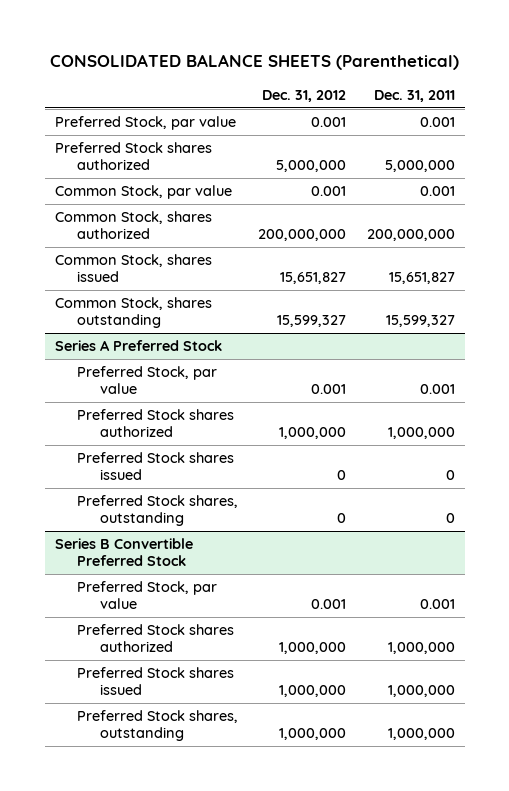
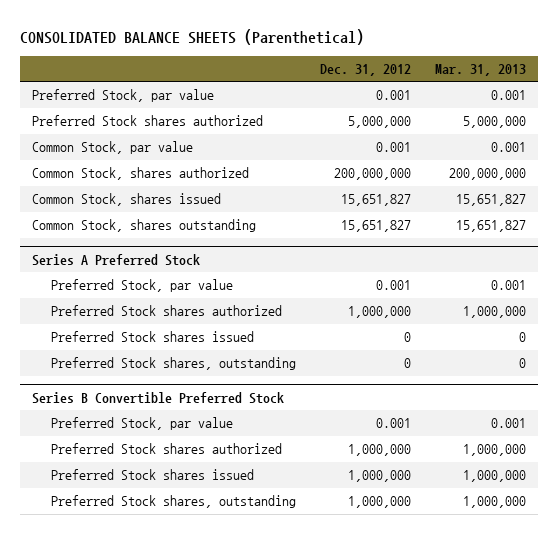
[373,90,455,103] Dec. 31, 2011 -> none
none -> [434,64,526,77] Mar. 31, 2013
[277,315,347,328] 15,599,327 -> [341,220,412,233] 15,651,827

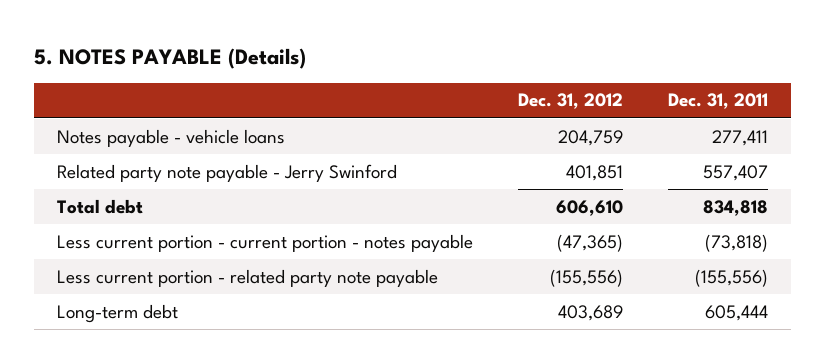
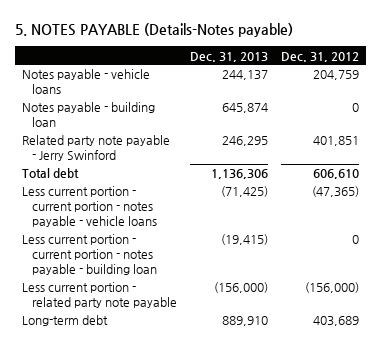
[33,47,306,69] 5. NOTES PAYABLE (Details) -> [15,23,294,38] 5. NOTES PAYABLE (Details-Notes payable)
[668,93,769,110] Dec. 31, 2011 -> none
none -> [190,51,269,62] Dec. 31, 2013
none -> [21,102,155,128] Notes payable - building loan
[56,233,473,252] Less current portion - current portion - notes payable -> [21,186,158,227] Less current portion - current portion - notes payable - vehicle loans
none -> [21,234,158,275] Less current portion - current portion - notes payable - building loan
[549,268,623,287] (155,556) -> [305,282,360,294] (156,000)

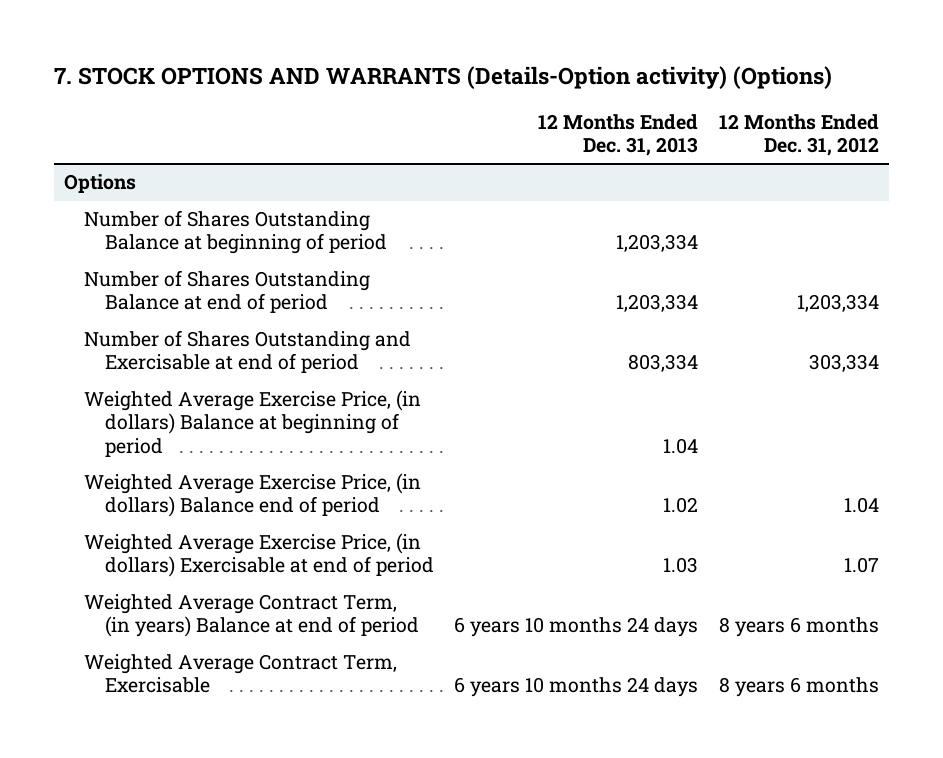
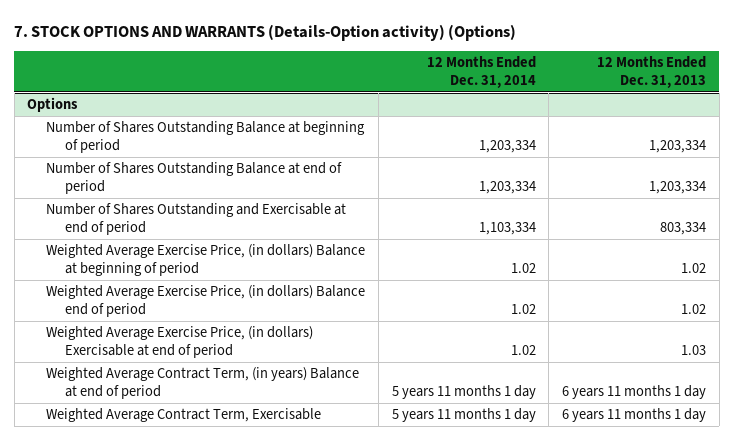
[719,113,880,156] 12 Months Ended Dec. 31, 2012 -> none
none -> [426,56,536,88] 12 Months Ended Dec. 31, 2014
[663,437,699,454] 1.04 -> [680,262,706,273] 1.02
[454,617,699,638] 6 years 10 months 24 days -> [561,384,706,399] 6 years 11 months 1 day
[454,677,699,698] 6 years 10 months 24 days -> [561,408,706,423] 6 years 11 months 1 day

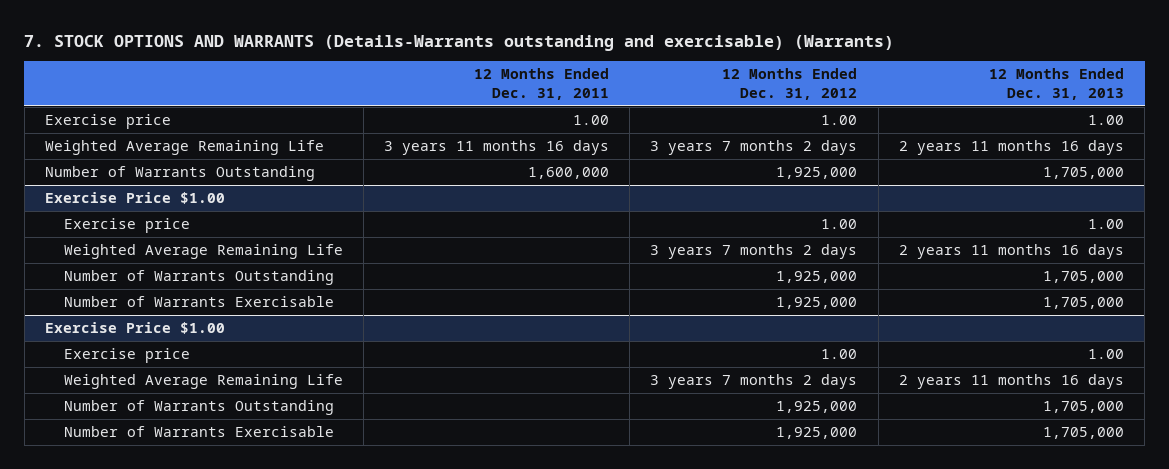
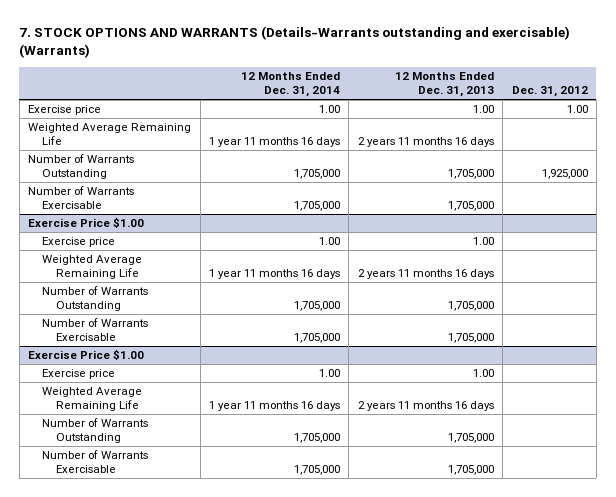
[473,68,609,100] 12 Months Ended Dec. 31, 2011 -> none
[722,68,858,100] 12 Months Ended Dec. 31, 2012 -> none
none -> [240,71,340,98] 12 Months Ended Dec. 31, 2014
none -> [511,86,588,98] Dec. 31, 2012
none -> [28,186,135,210] Number of Warrants Exercisable

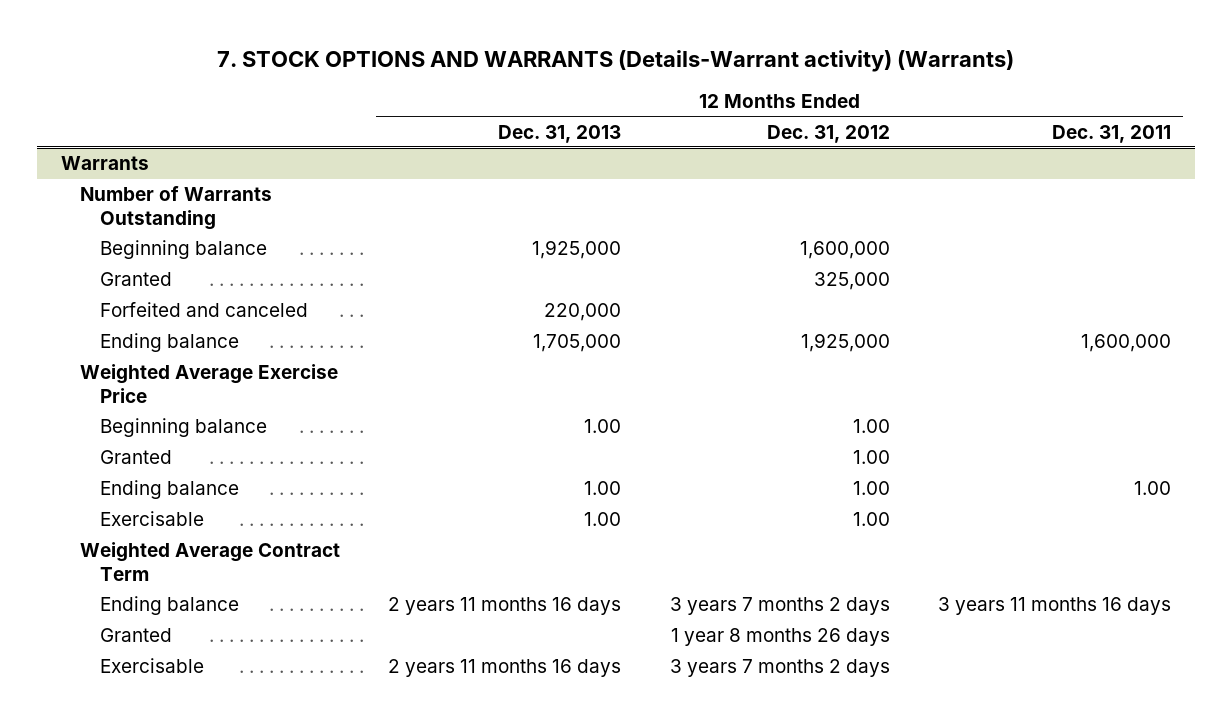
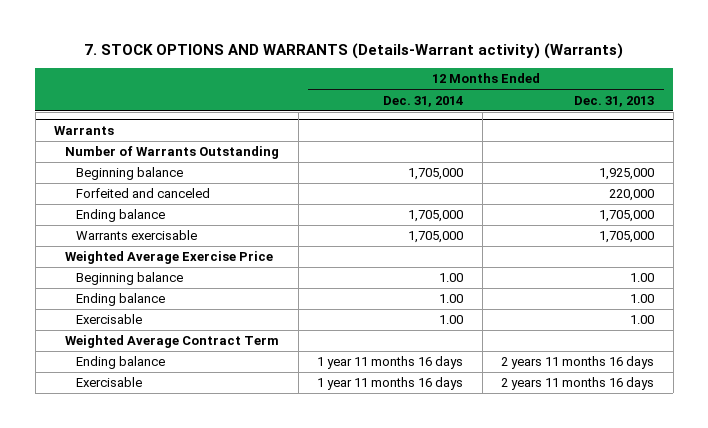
[766,124,890,143] Dec. 31, 2012 -> none
[1051,124,1171,143] Dec. 31, 2011 -> none
none -> [383,95,464,107] Dec. 31, 2014
[100,272,173,287] Granted -> none
none -> [75,230,197,241] Warrants exercisable
[100,450,173,465] Granted -> none
[100,628,173,643] Granted -> none

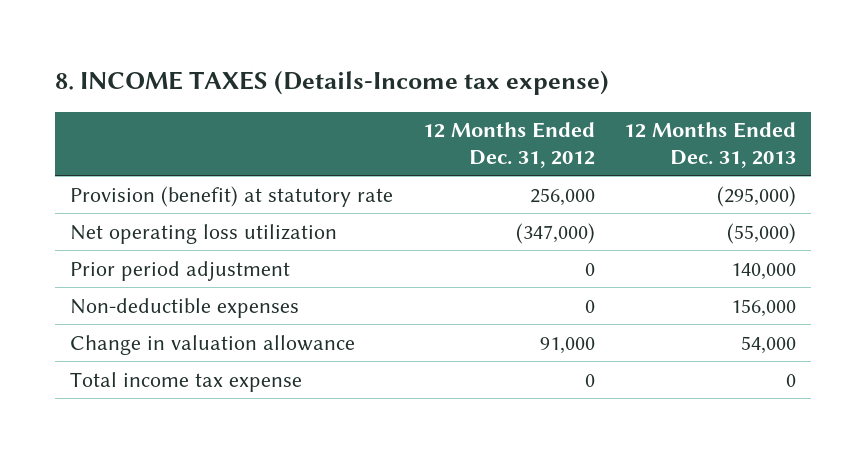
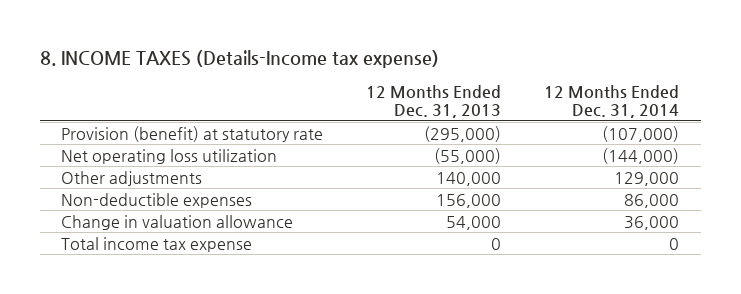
[422,122,595,168] 12 Months Ended Dec. 31, 2012 -> none
none -> [544,84,680,119] 12 Months Ended Dec. 31, 2014
[69,260,290,281] Prior period adjustment -> none
none -> [61,170,203,186] Other adjustments

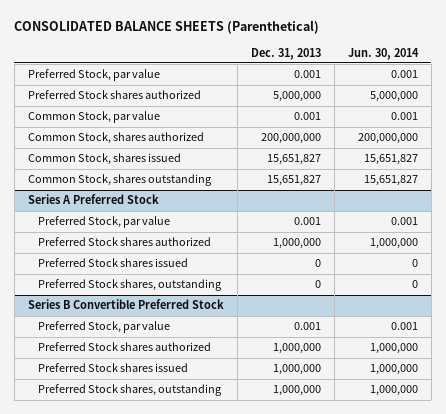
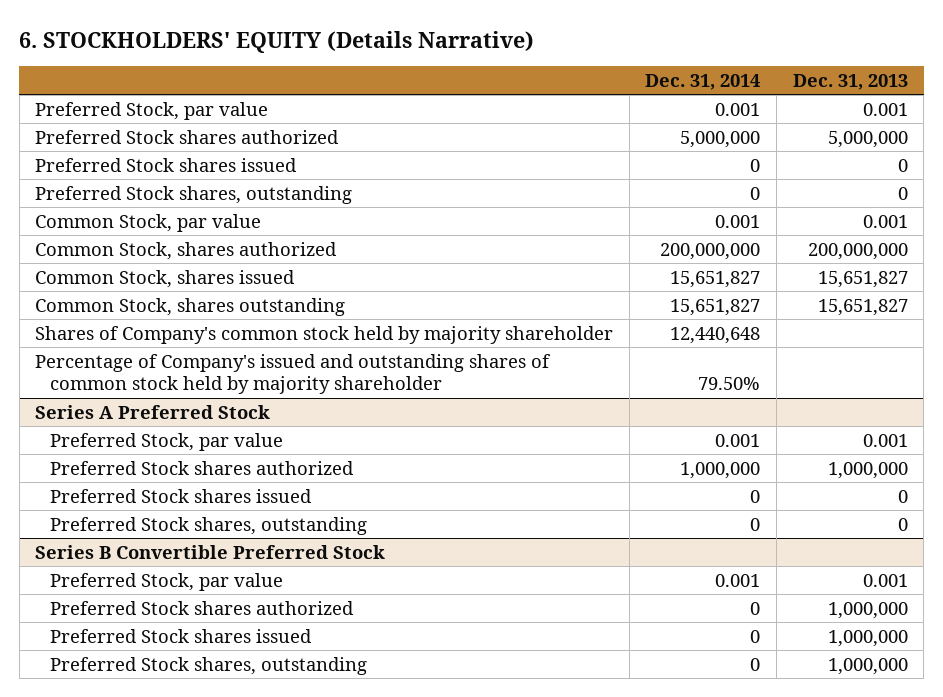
[14,20,320,35] CONSOLIDATED BALANCE SHEETS (Parenthetical) -> [19,30,535,53] 6. STOCKHOLDERS' EQUITY (Details Narrative)
[347,47,419,60] Jun. 30, 2014 -> none
none -> [645,73,761,90] Dec. 31, 2014
none -> [35,157,298,172] Preferred Stock shares issued
none -> [35,185,353,204] Preferred Stock shares, outstanding
none -> [35,325,614,344] Shares of Company's common stock held by majority shareholder
none -> [35,353,552,395] Percentage of Company's issued and outstanding shares of common stock held by majority shareholder

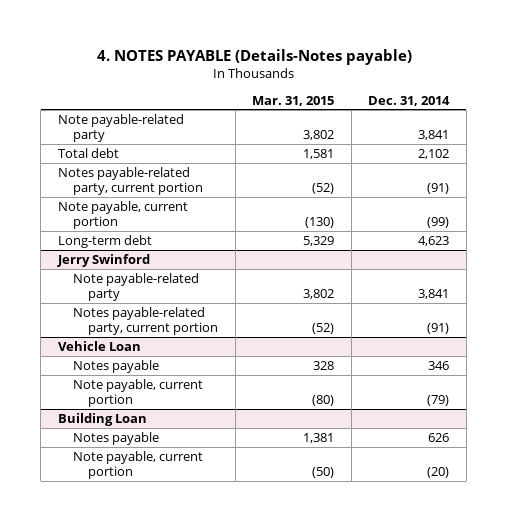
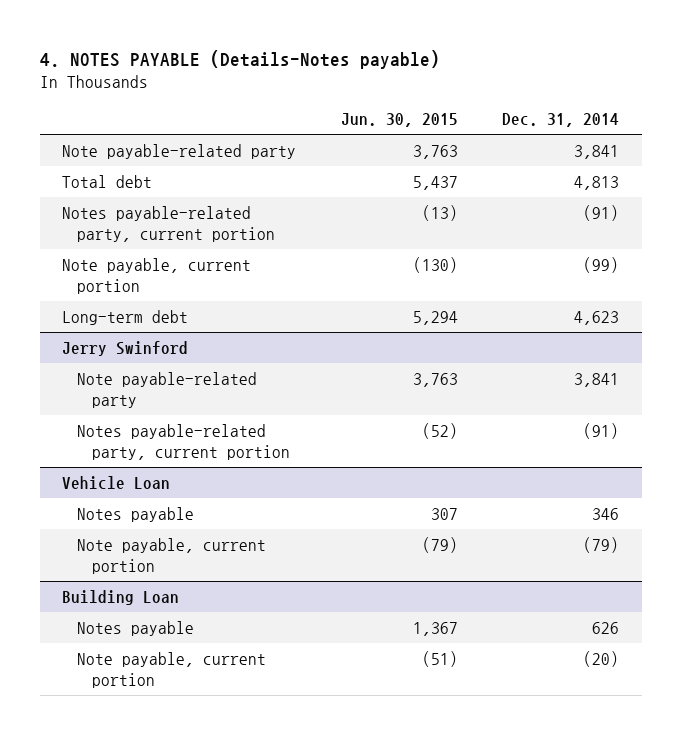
[252,95,335,106] Mar. 31, 2015 -> none
none -> [340,113,458,128] Jun. 30, 2015
[418,148,450,159] 2,102 -> [574,175,620,190] 4,813

